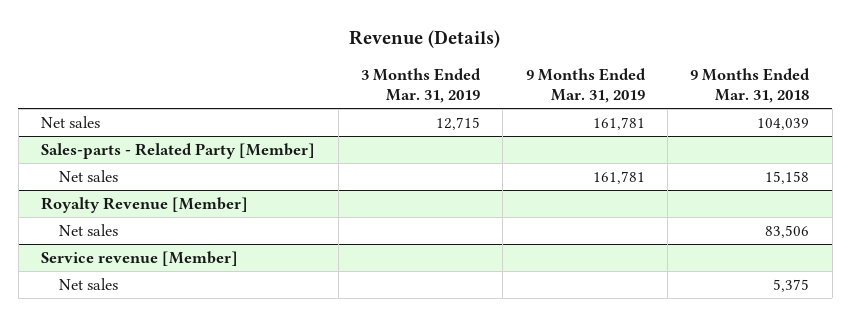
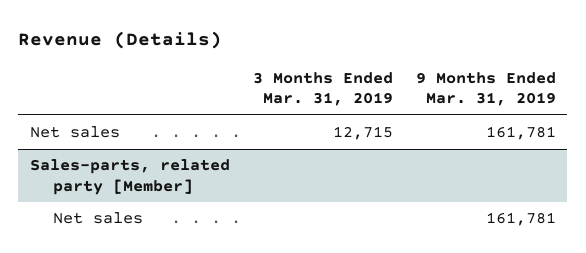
[690,68,811,104] 9 Months Ended Mar. 31, 2018 -> none
[41,142,316,159] Sales-parts - Related Party [Member] -> [29,159,230,195] Sales-parts, related party [Member]
[41,196,249,213] Royalty Revenue [Member] -> none
[59,223,119,236] Net sales -> none
[41,250,239,266] Service revenue [Member] -> none
[59,277,119,290] Net sales -> none

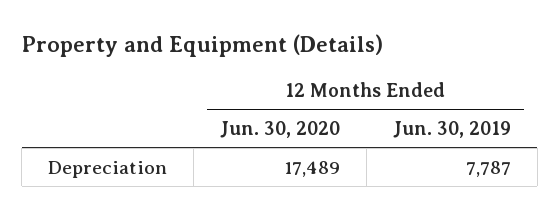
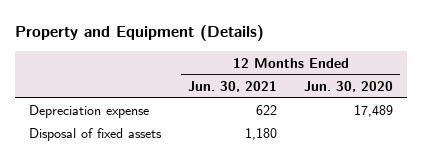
[392,120,511,138] Jun. 30, 2019 -> none
none -> [188,80,278,92] Jun. 30, 2021
[47,160,167,178] Depreciation -> [28,105,149,119] Depreciation expense
none -> [28,128,162,142] Disposal of fixed assets

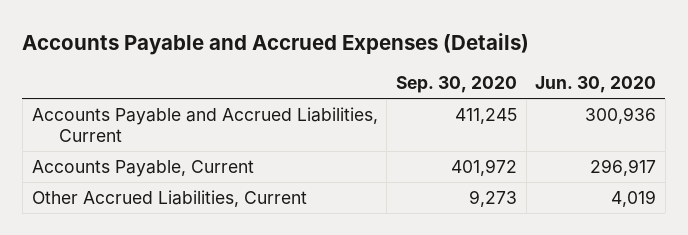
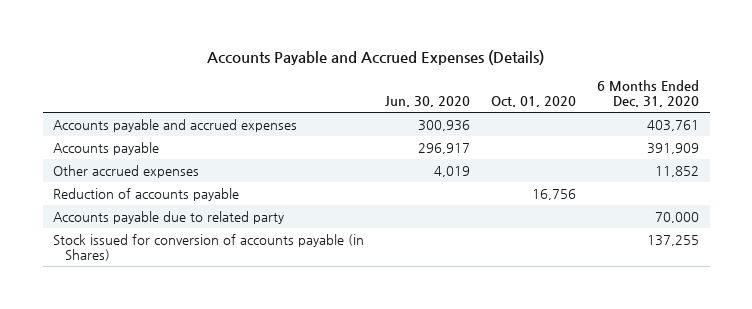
[395,76,517,94] Sep. 30, 2020 -> none
none -> [491,96,577,108] Oct. 01, 2020
none -> [597,80,700,108] 6 Months Ended Dec. 31, 2020
[31,106,378,142] Accounts Payable and Accrued Liabilities, Current -> [53,119,298,133] Accounts payable and accrued expenses
[31,159,254,177] Accounts Payable, Current -> [53,142,160,156] Accounts payable
[31,189,307,207] Other Accrued Liabilities, Current -> [53,165,200,179] Other accrued expenses
none -> [53,188,240,202] Reduction of accounts payable
none -> [53,211,285,225] Accounts payable due to related party
none -> [53,234,365,261] Stock issued for conversion of accounts payable (in Shares)

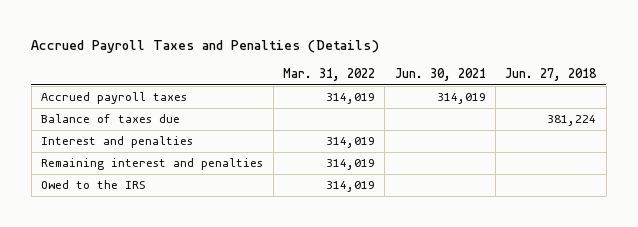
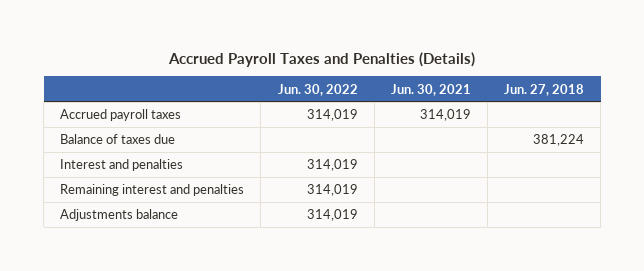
[282,68,375,82] Mar. 31, 2022 -> none
none -> [277,83,358,96] Jun. 30, 2022
[41,180,147,190] Owed to the IRS -> [60,209,179,222] Adjustments balance

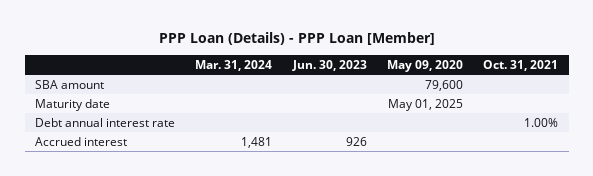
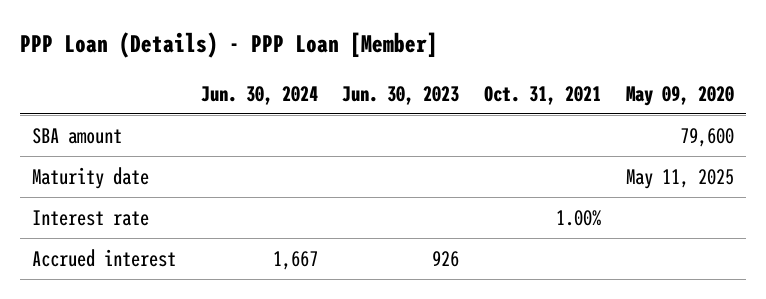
[195,59,273,71] Mar. 31, 2024 -> none
none -> [200,85,318,105] Jun. 30, 2024
[387,98,463,111] May 01, 2025 -> [625,168,734,189] May 11, 2025
[34,117,175,127] Debt annual interest rate -> [31,209,149,226] Interest rate

